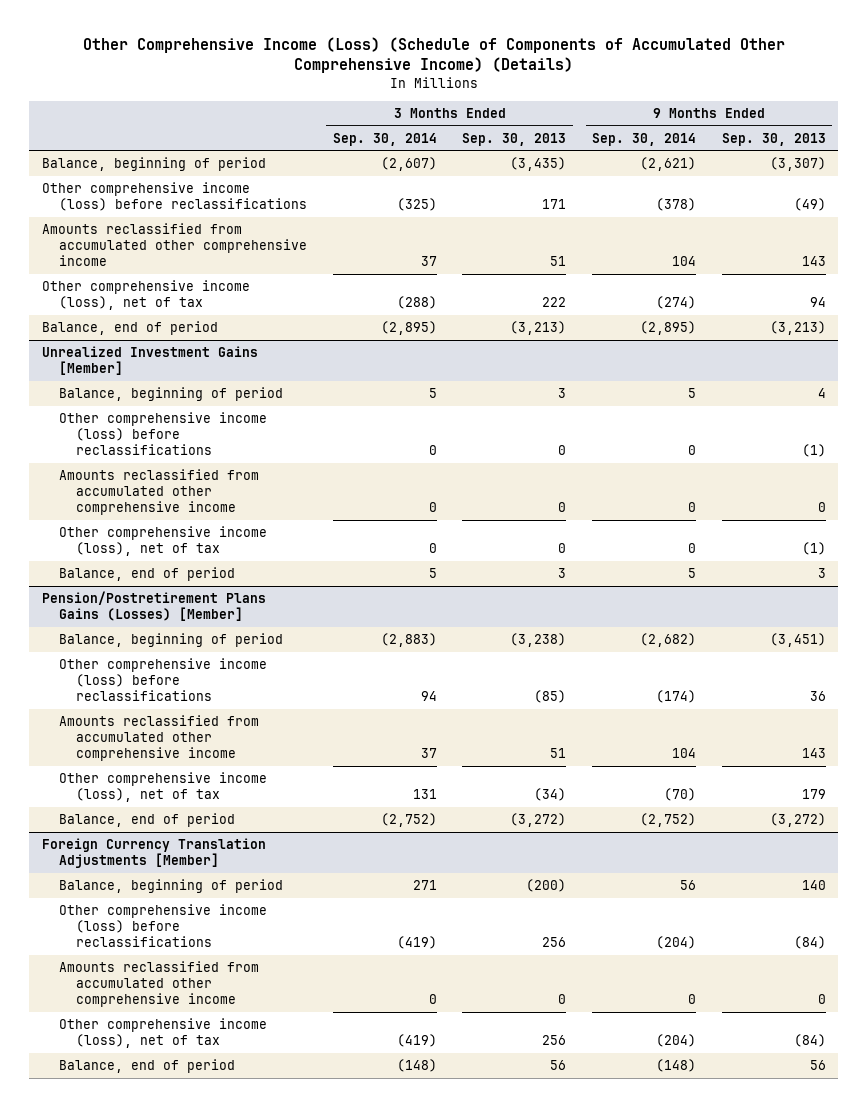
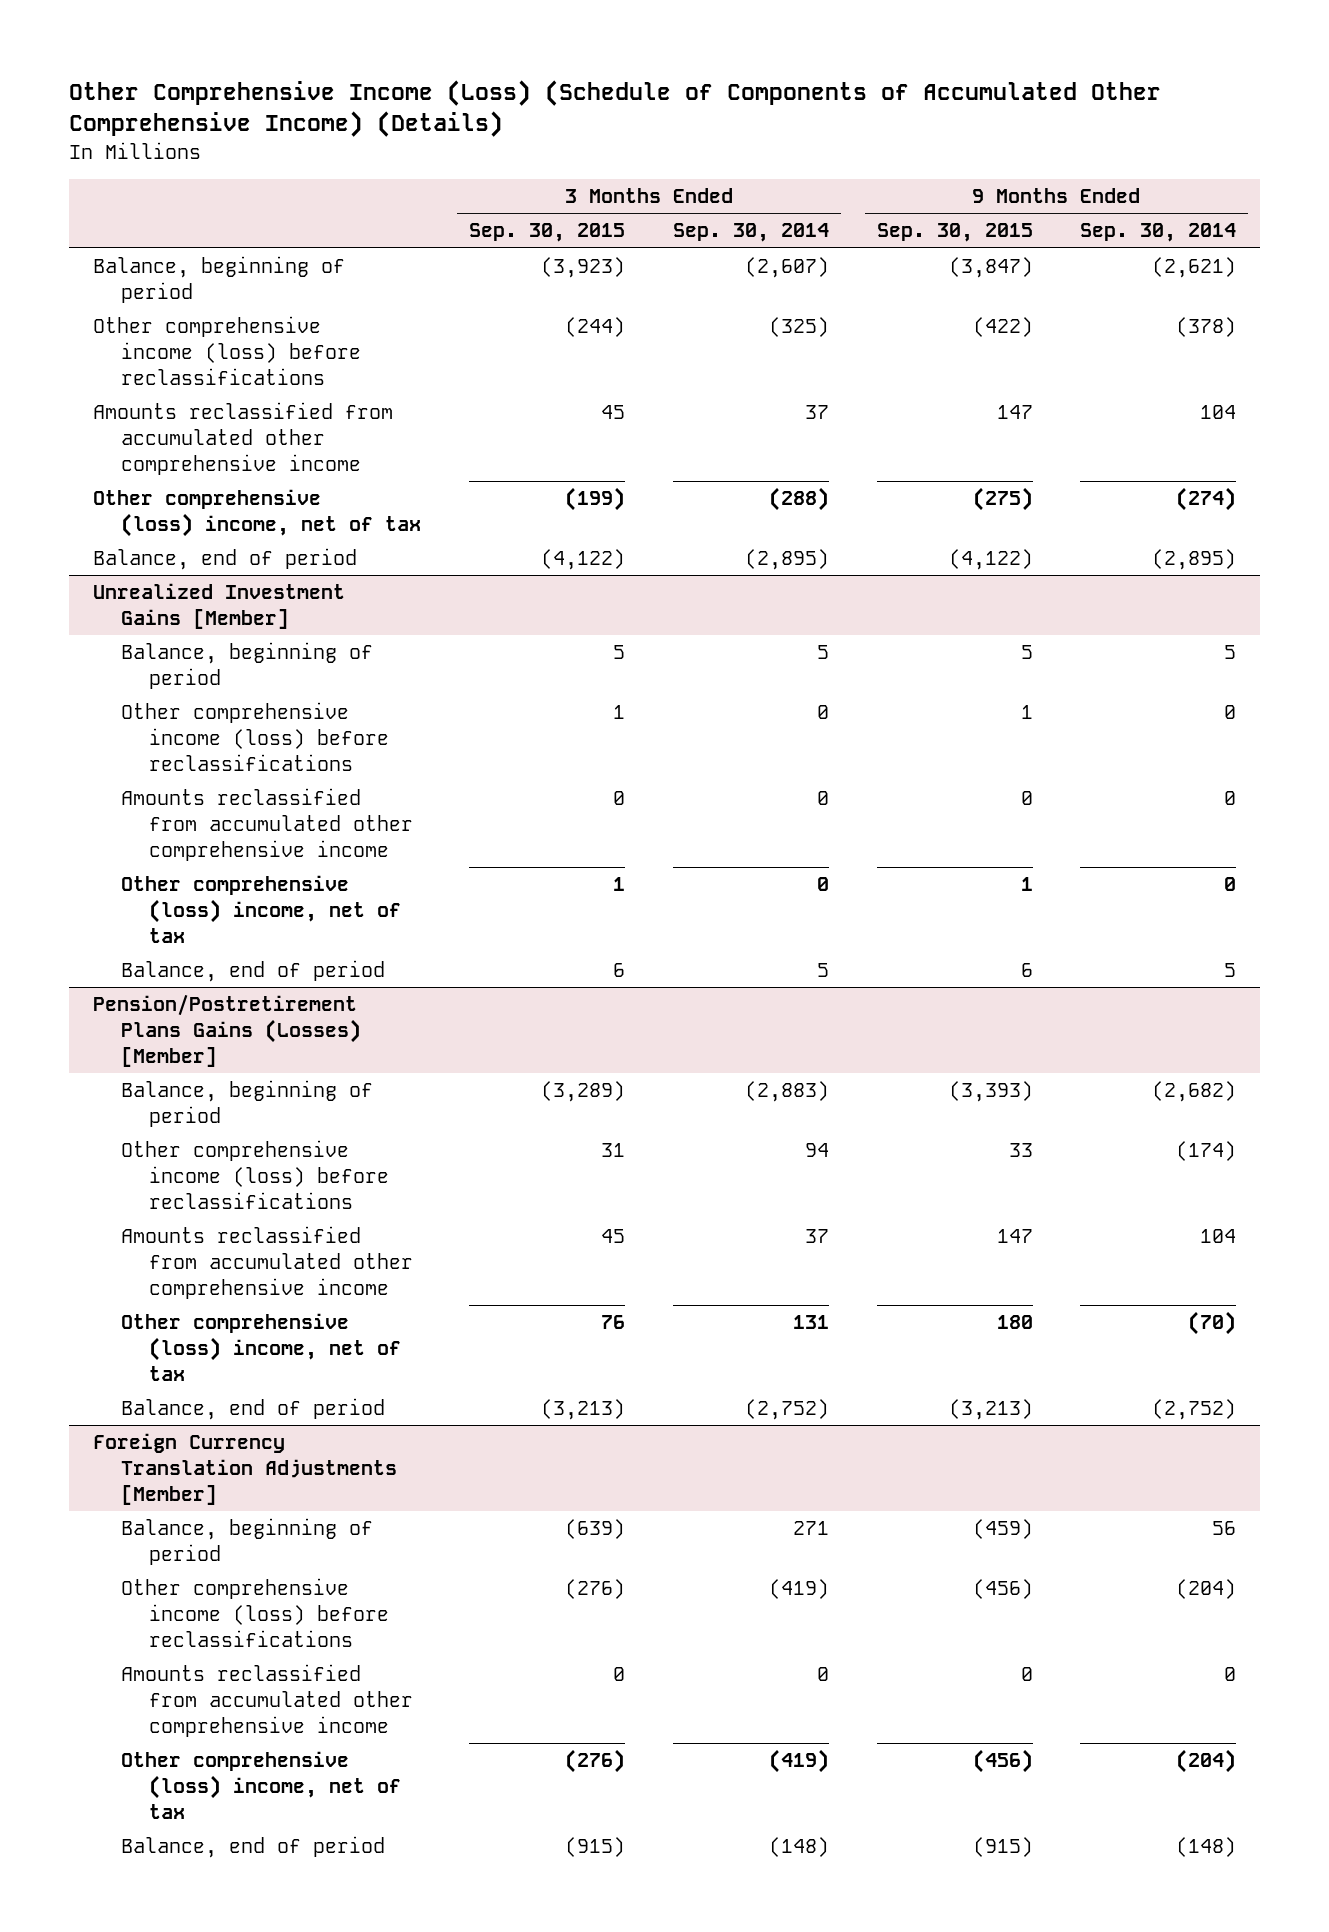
[462,132,567,146] Sep. 30, 2013 -> none
[721,132,826,146] Sep. 30, 2013 -> none
none -> [468,223,625,243] Sep. 30, 2015
none -> [876,223,1033,243] Sep. 30, 2015
[42,280,251,311] Other comprehensive income (loss), net of tax -> [92,489,421,538] Other comprehensive (loss) income, net of tax
[59,526,268,557] Other comprehensive income (loss), net of tax -> [120,875,401,944] Other comprehensive (loss) income, net of tax
[59,772,268,803] Other comprehensive income (loss), net of tax -> [120,1313,401,1382] Other comprehensive (loss) income, net of tax
[59,1018,268,1049] Other comprehensive income (loss), net of tax -> [120,1751,401,1820] Other comprehensive (loss) income, net of tax

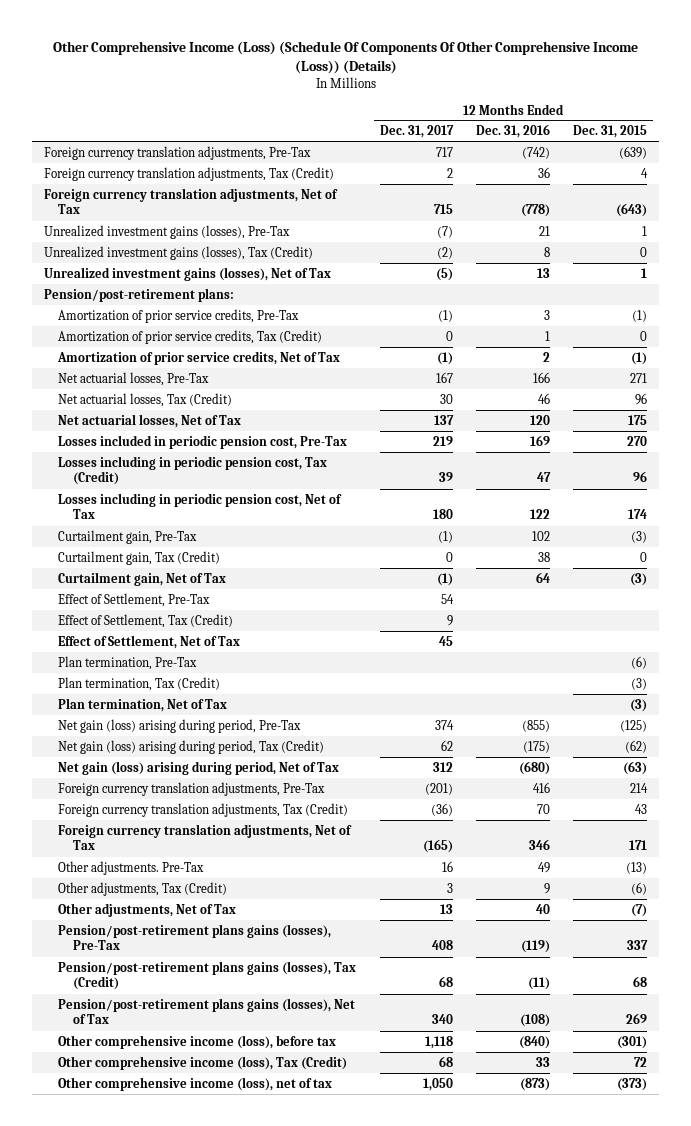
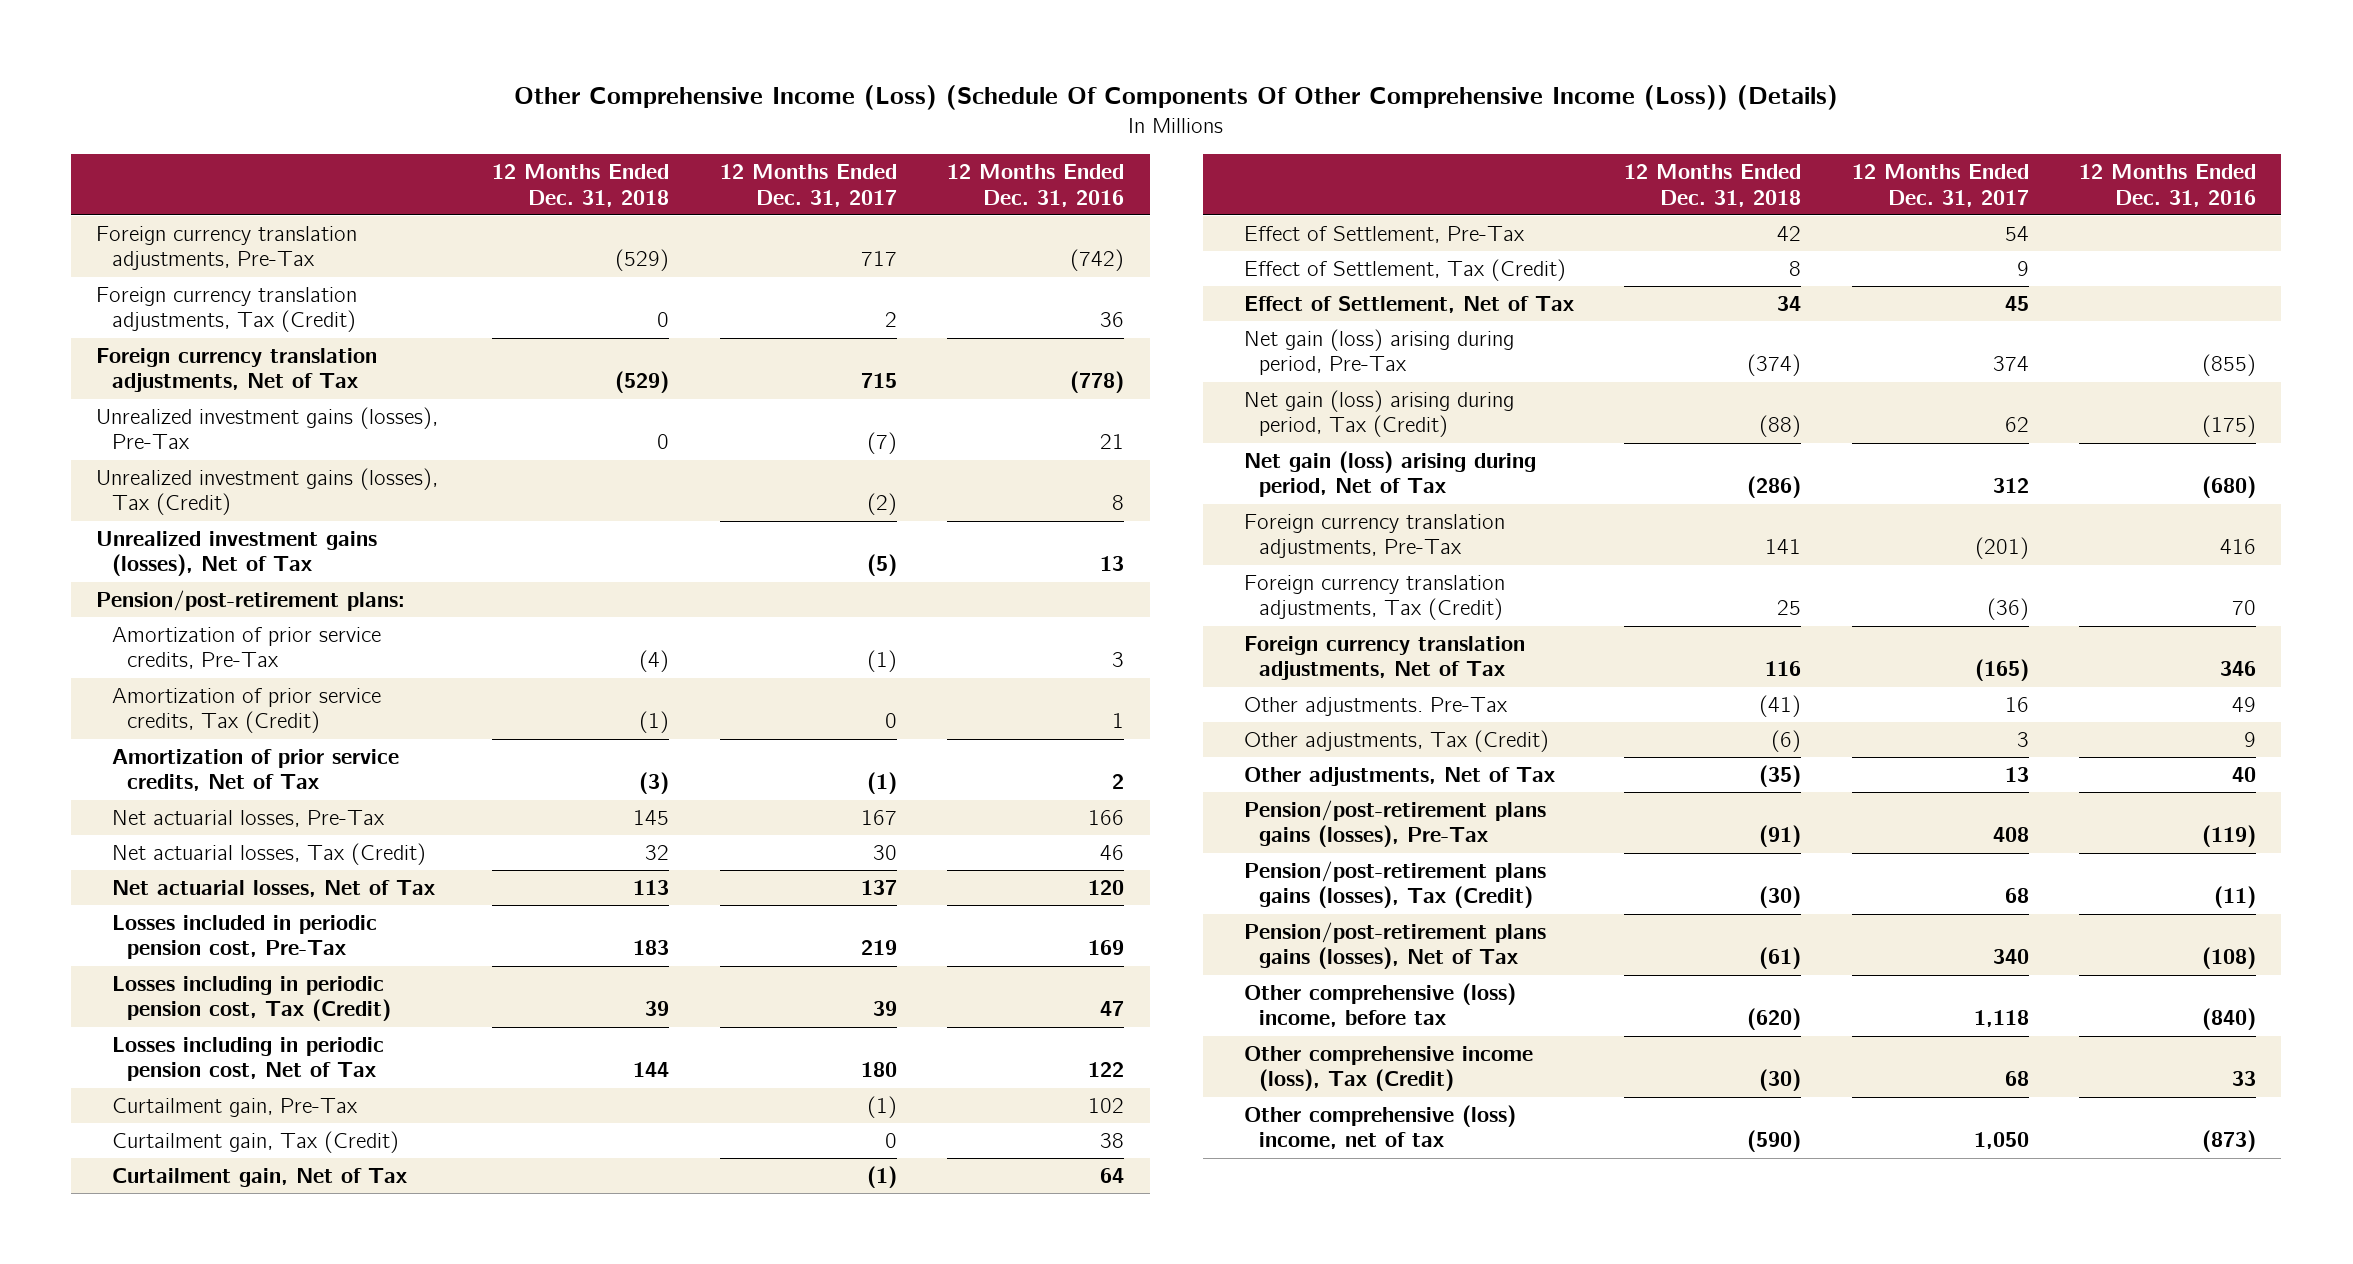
[573,125,648,139] Dec. 31, 2015 -> none
none -> [492,164,670,207] 12 Months Ended Dec. 31, 2018
[58,655,198,670] Plan termination, Pre-Tax -> none
[58,676,221,691] Plan termination, Tax (Credit) -> none
[58,697,228,712] Plan termination, Net of Tax -> none
[58,1034,337,1049] Other comprehensive income (loss), before tax -> [1243,983,1516,1028] Other comprehensive (loss) income, before tax
[58,1076,333,1091] Other comprehensive income (loss), net of tax -> [1243,1105,1516,1150] Other comprehensive (loss) income, net of tax

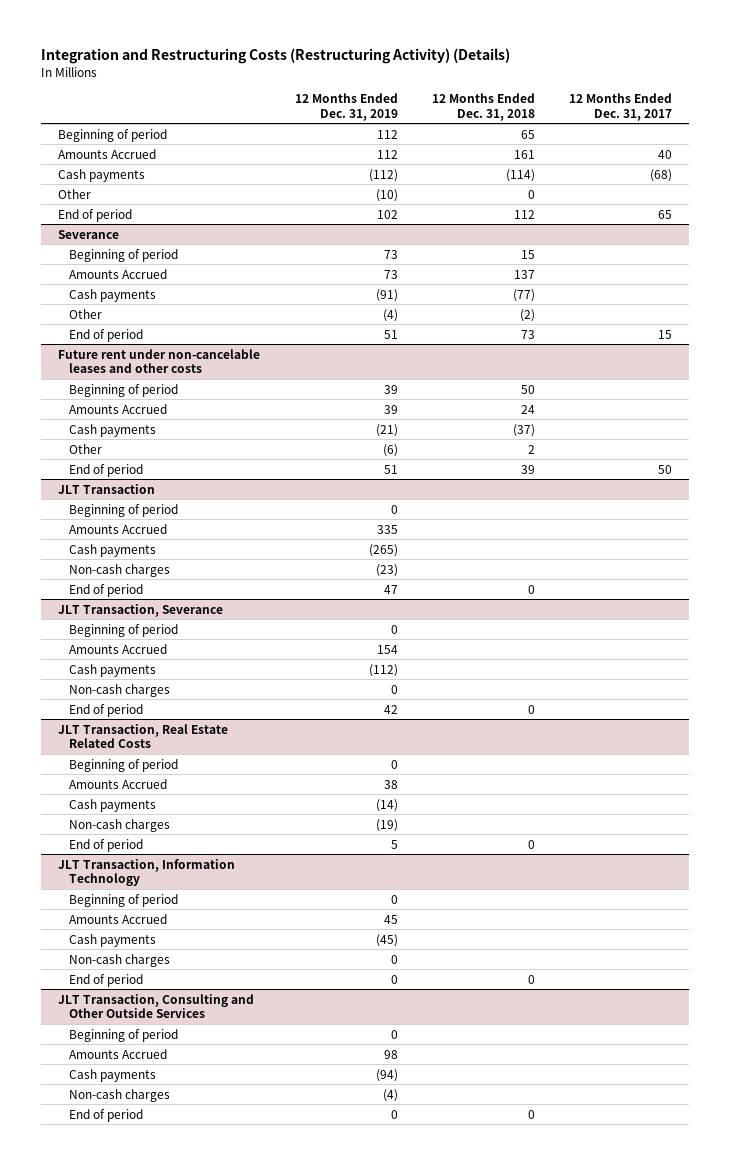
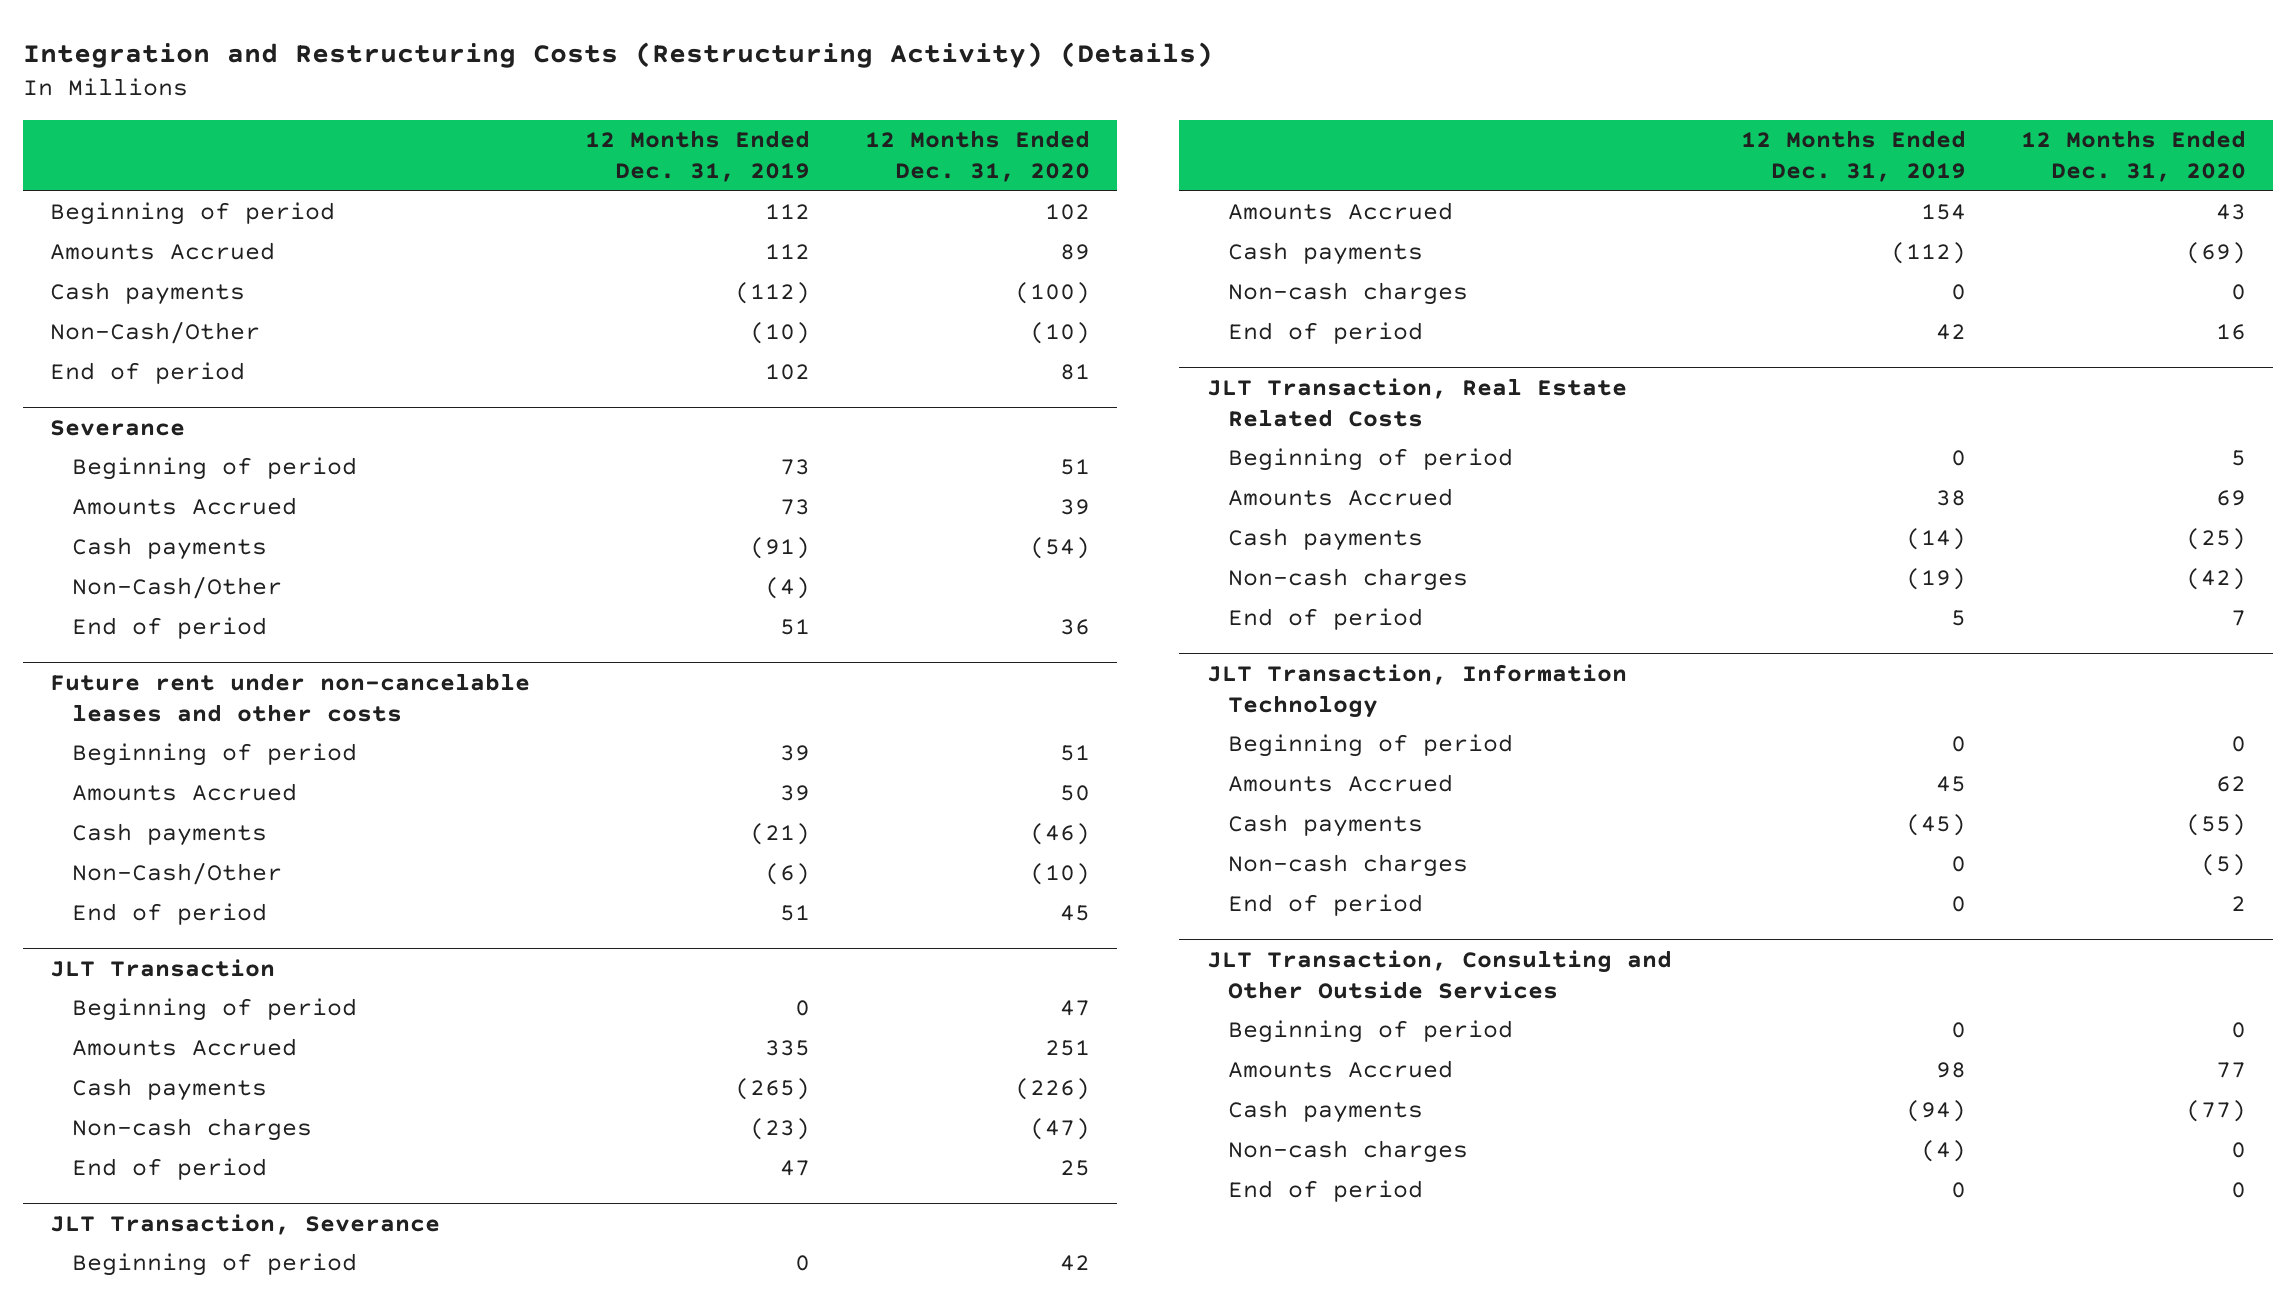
[431,93,535,121] 12 Months Ended Dec. 31, 2018 -> none
[569,93,673,121] 12 Months Ended Dec. 31, 2017 -> none
none -> [864,130,1090,183] 12 Months Ended Dec. 31, 2020
[58,188,92,199] Other -> [50,321,261,345] Non-Cash/Other
[68,308,102,319] Other -> [71,576,282,600] Non-Cash/Other
[68,443,102,454] Other -> [71,862,282,886] Non-Cash/Other

